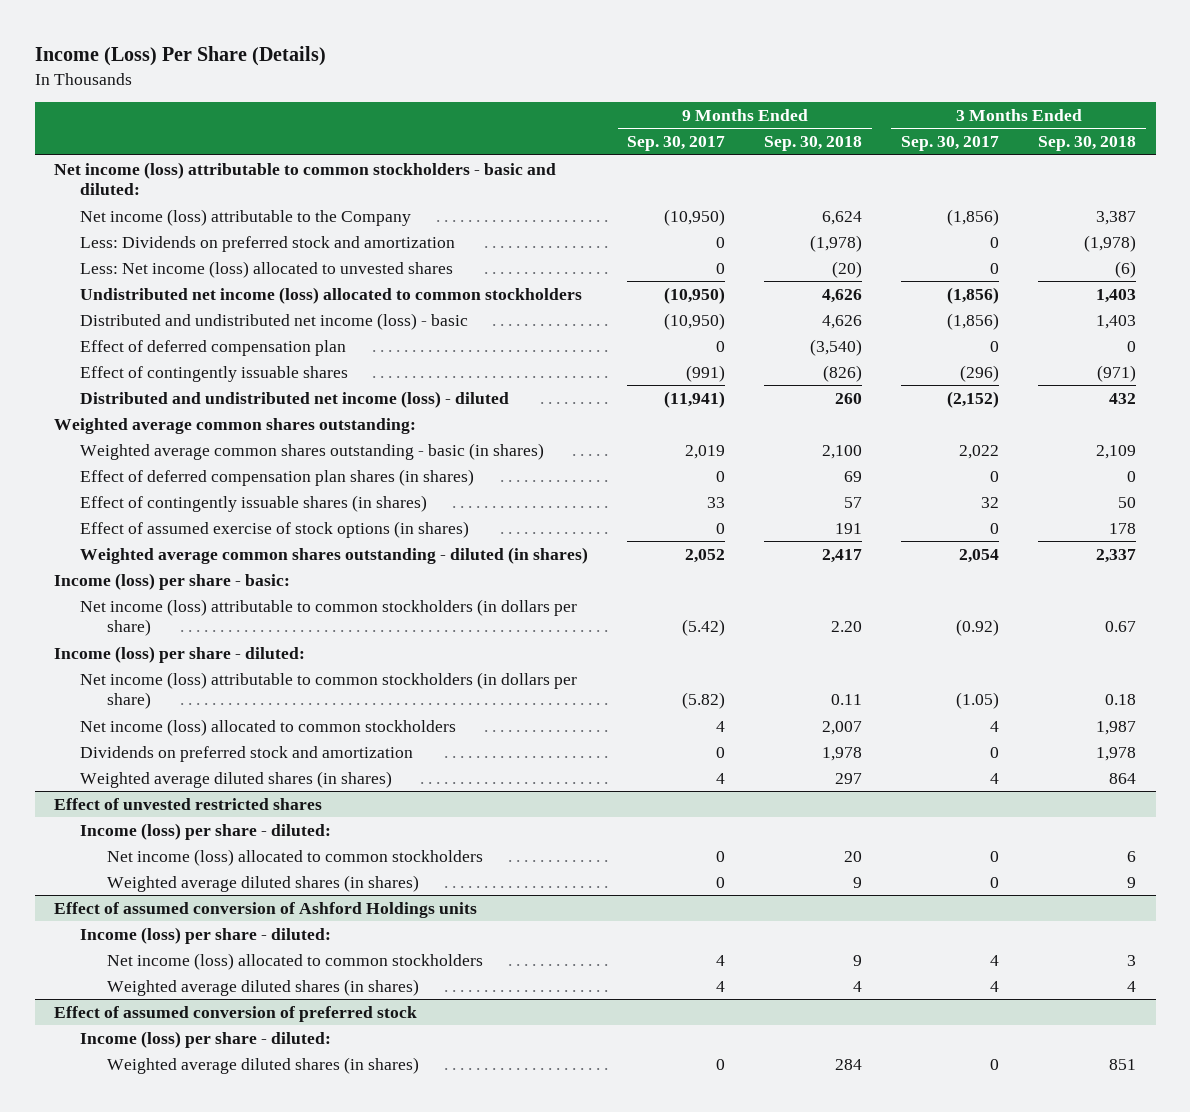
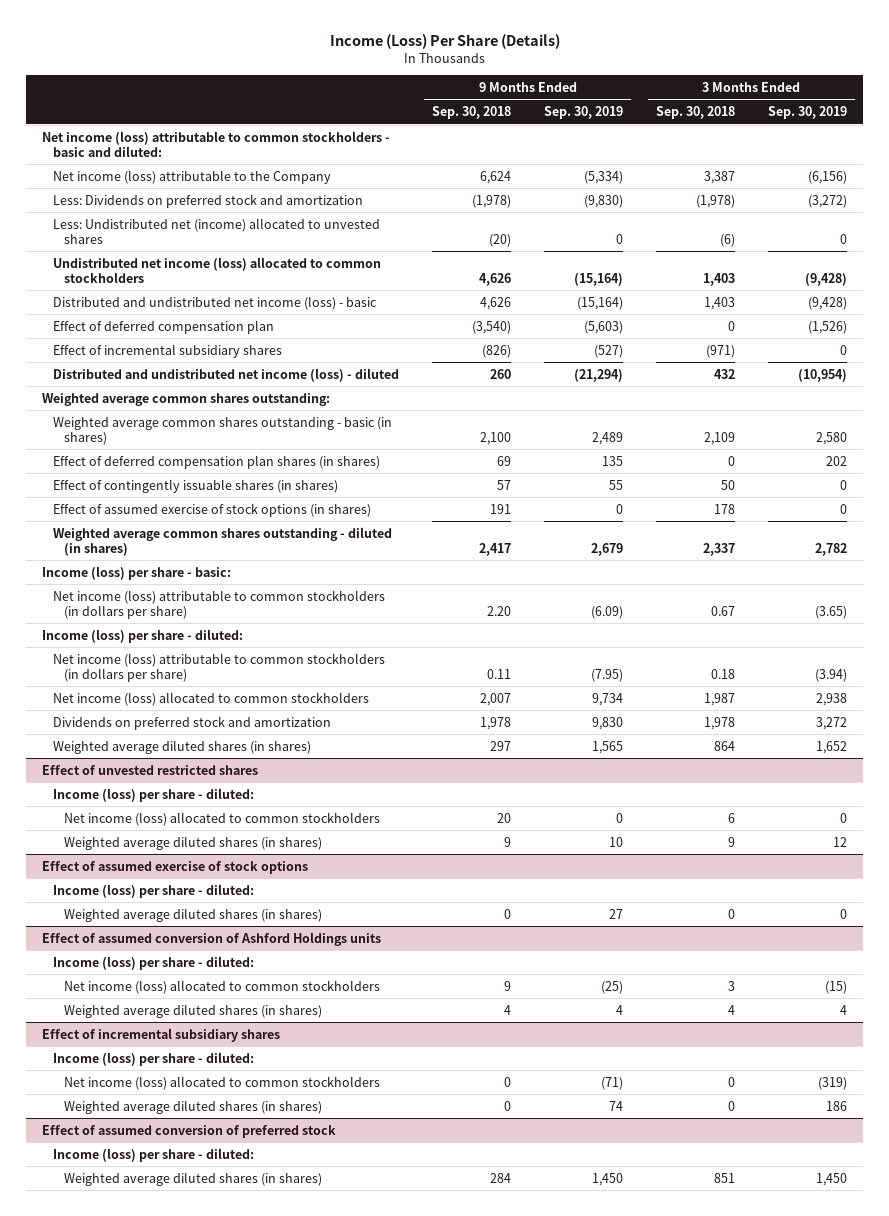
[627,136,726,152] Sep. 30, 2017 -> none
[901,136,1000,152] Sep. 30, 2017 -> none
none -> [544,106,624,120] Sep. 30, 2019
none -> [767,106,847,120] Sep. 30, 2019
[80,260,454,278] Less: Net income (loss) allocated to unvested shares -> [53,217,381,244] Less: Undistributed net (income) allocated to unvested shares
[80,365,349,382] Effect of contingently issuable shares -> [53,343,283,358] Effect of incremental subsidiary shares
none -> [42,860,309,874] Effect of assumed exercise of stock options
none -> [53,883,255,898] Income (loss) per share - diluted:
none -> [64,907,323,922] Weighted average diluted shares (in shares)
none -> [42,1027,281,1042] Effect of incremental subsidiary shares
none -> [53,1051,255,1066] Income (loss) per share - diluted:
none -> [64,1075,381,1090] Net income (loss) allocated to common stockholders
none -> [64,1099,323,1114] Weighted average diluted shares (in shares)

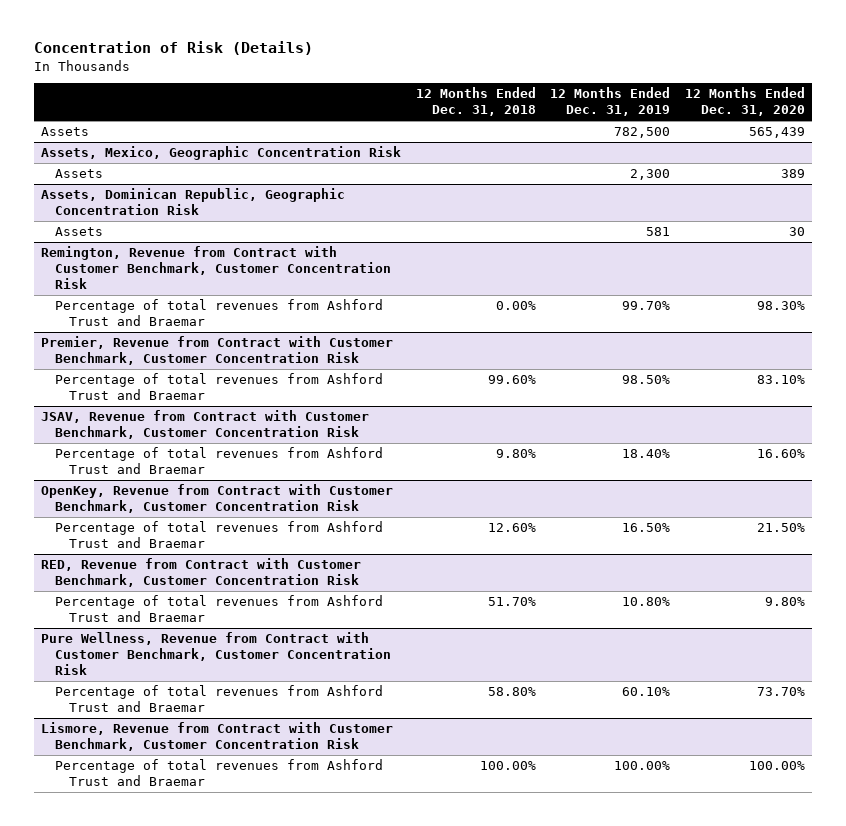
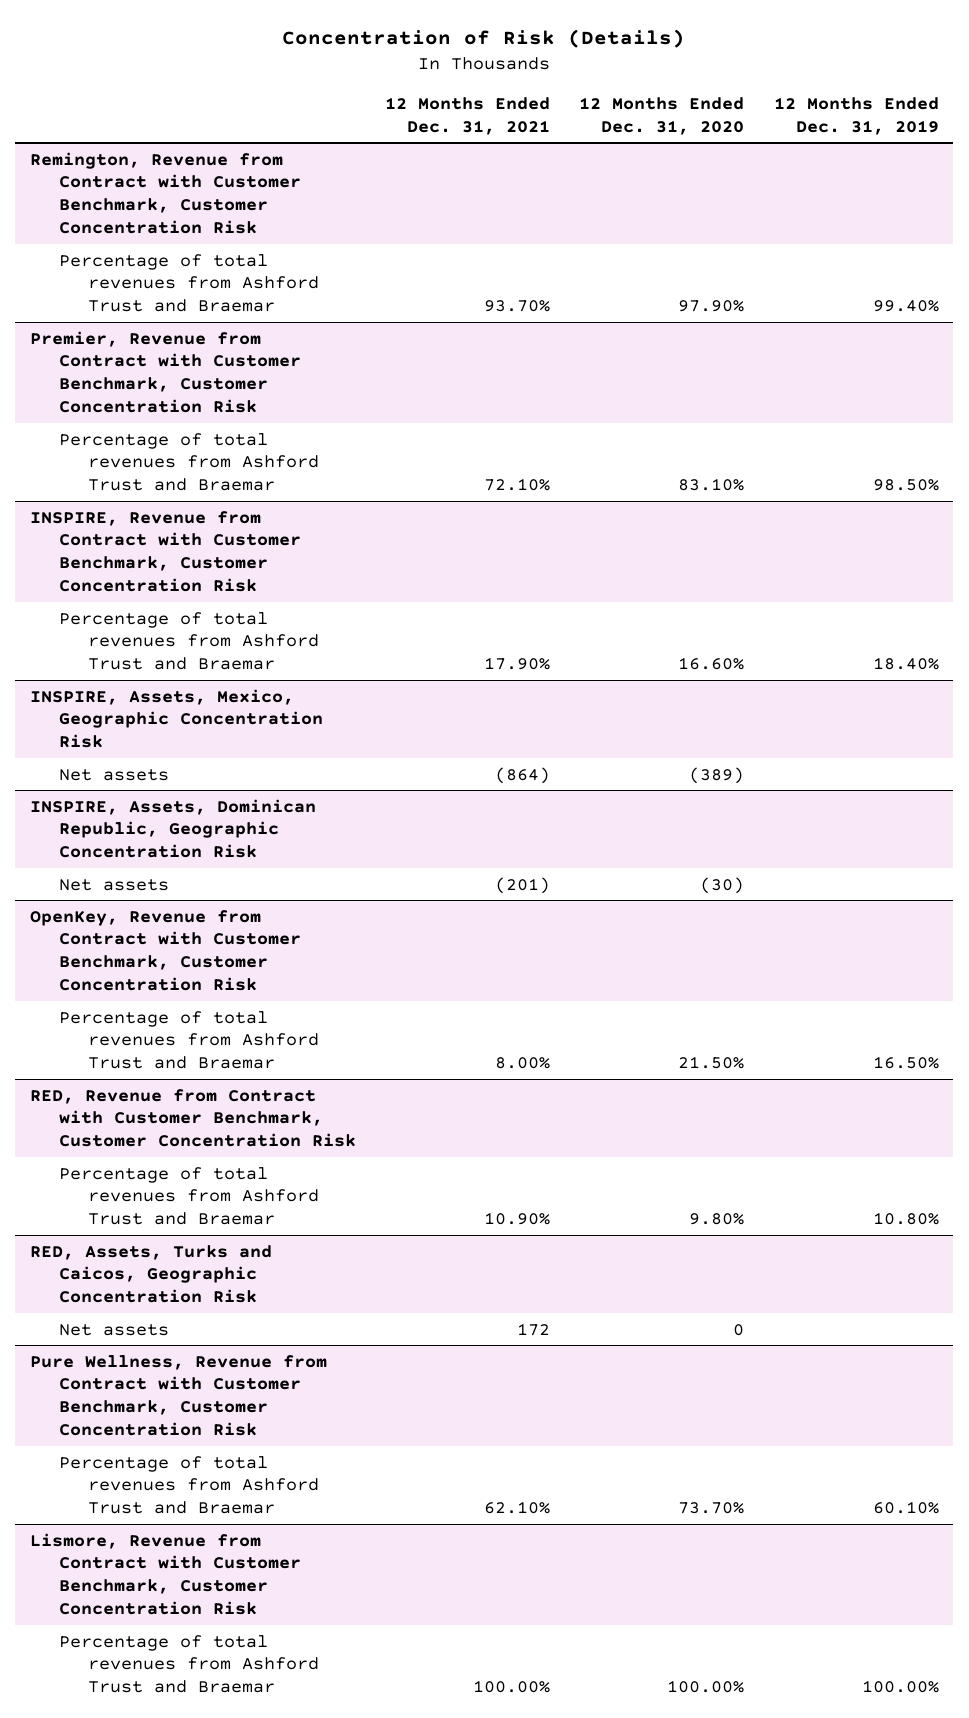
[415,87,536,117] 12 Months Ended Dec. 31, 2018 -> none
none -> [385,96,551,135] 12 Months Ended Dec. 31, 2021
[40,126,89,136] Assets -> none
[40,145,401,160] Assets, Mexico, Geographic Concentration Risk -> none
[55,168,104,178] Assets -> none
[40,187,345,216] Assets, Dominican Republic, Geographic Concentration Risk -> none
[55,226,104,236] Assets -> none
[622,300,671,310] 99.70% -> [872,300,939,313] 99.40%
[756,300,805,310] 98.30% -> [678,300,745,313] 97.90%
[40,409,369,440] JSAV, Revenue from Contract with Customer Benchmark, Customer Concentration Risk -> [29,510,301,593] INSPIRE, Revenue from Contract with Customer Benchmark, Customer Concentration Risk
none -> [29,688,323,749] INSPIRE, Assets, Mexico, Geographic Concentration Risk
none -> [58,768,169,781] Net assets
none -> [29,798,316,859] INSPIRE, Assets, Dominican Republic, Geographic Concentration Risk
none -> [58,878,169,891] Net assets
none -> [29,1244,272,1304] RED, Assets, Turks and Caicos, Geographic Concentration Risk
none -> [58,1323,169,1336] Net assets

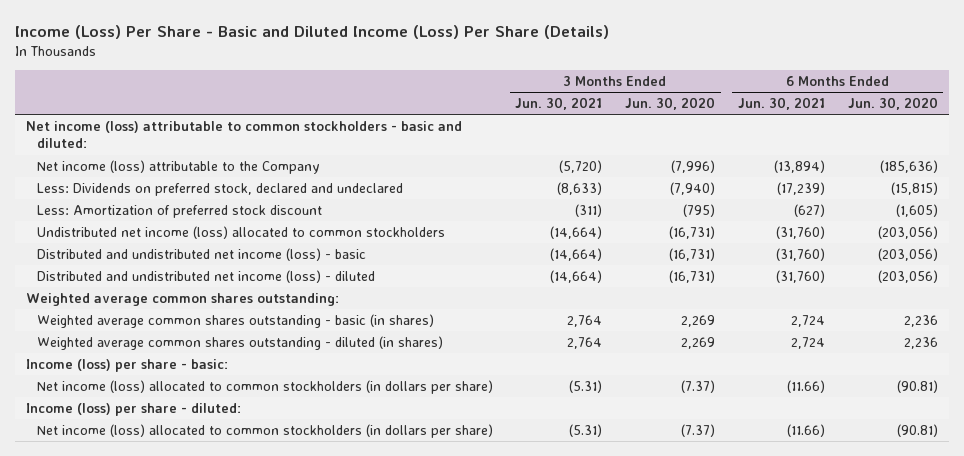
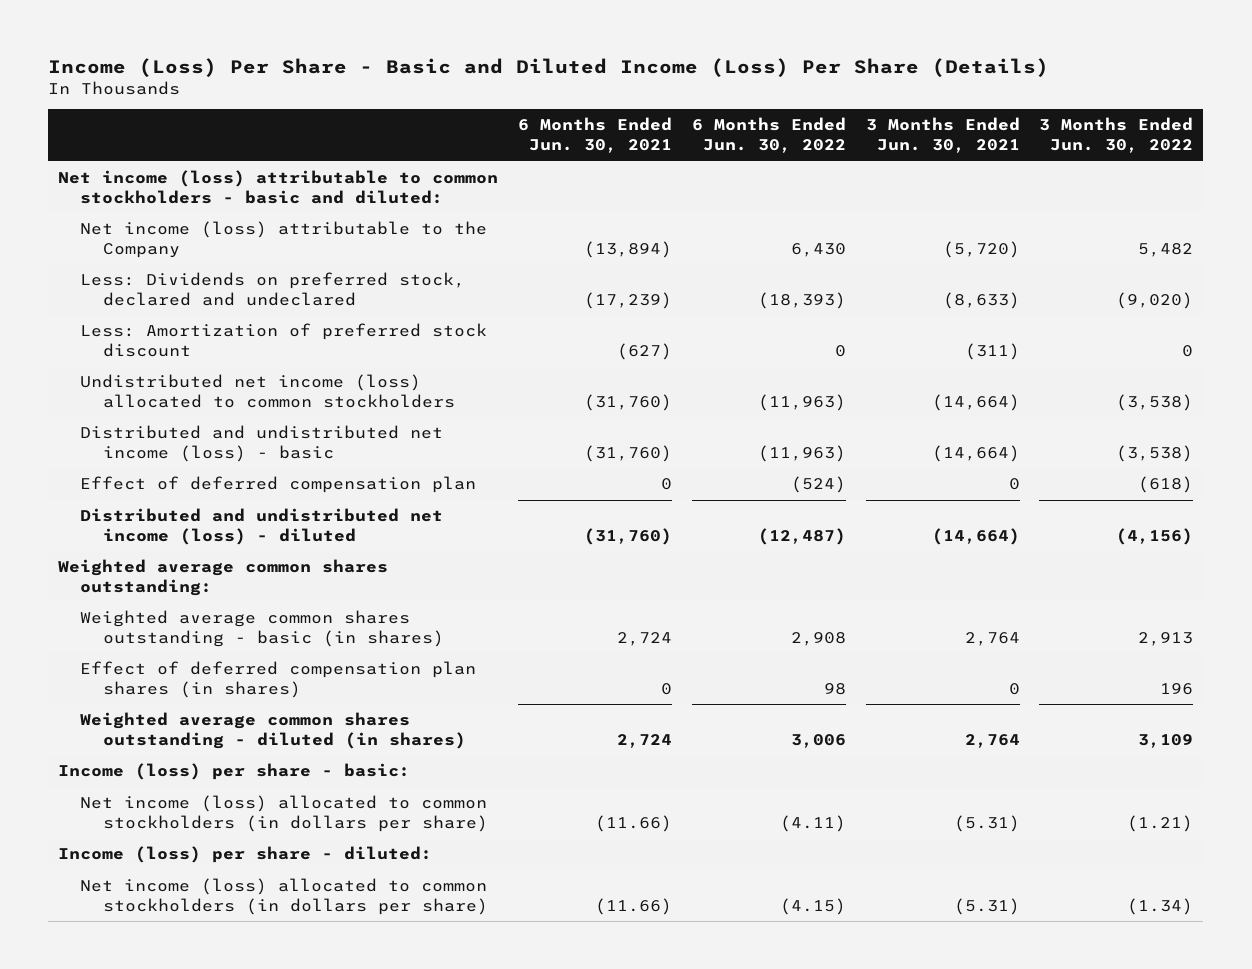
[625,96,716,110] Jun. 30, 2020 -> none
[847,96,938,110] Jun. 30, 2020 -> none
none -> [691,117,846,154] 6 Months Ended Jun. 30, 2022
none -> [1039,117,1194,154] 3 Months Ended Jun. 30, 2022
none -> [80,476,477,494] Effect of deferred compensation plan
none -> [80,661,477,699] Effect of deferred compensation plan shares (in shares)

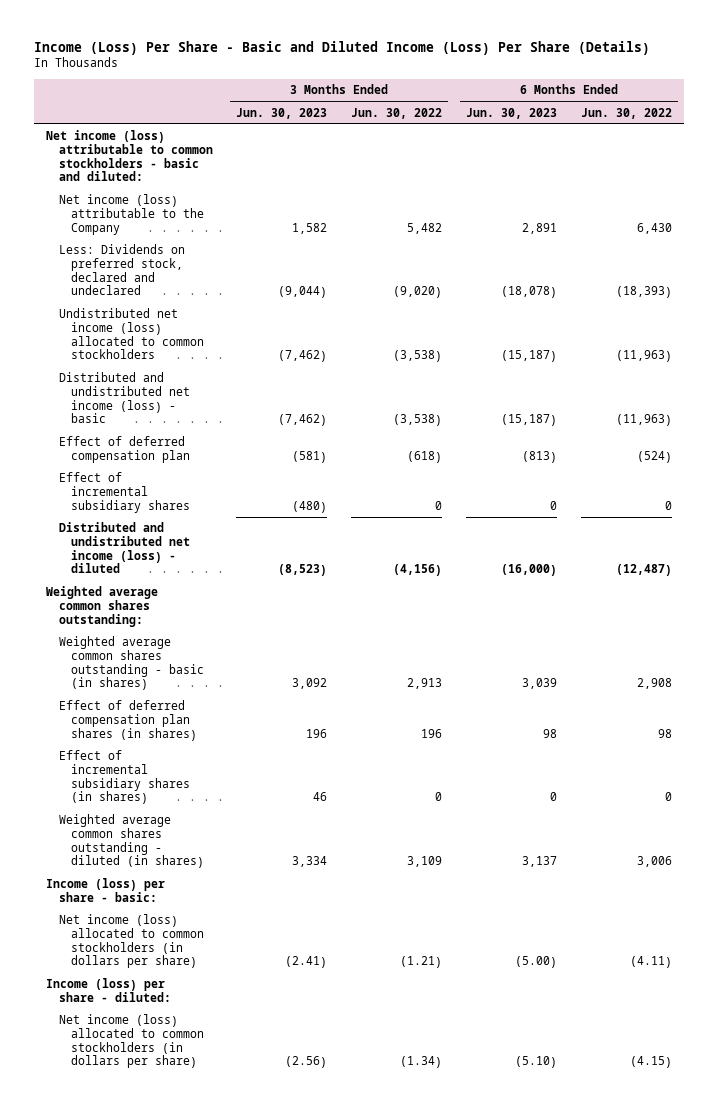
[518,117,673,154] 6 Months Ended Jun. 30, 2021 -> none
[865,117,1020,154] 3 Months Ended Jun. 30, 2021 -> none
none -> [236,107,328,119] Jun. 30, 2023
none -> [465,107,557,119] Jun. 30, 2023
[80,323,488,358] Less: Amortization of preferred stock discount -> none
none -> [58,472,191,513] Effect of incremental subsidiary shares
none -> [58,750,191,805] Effect of incremental subsidiary shares (in shares)

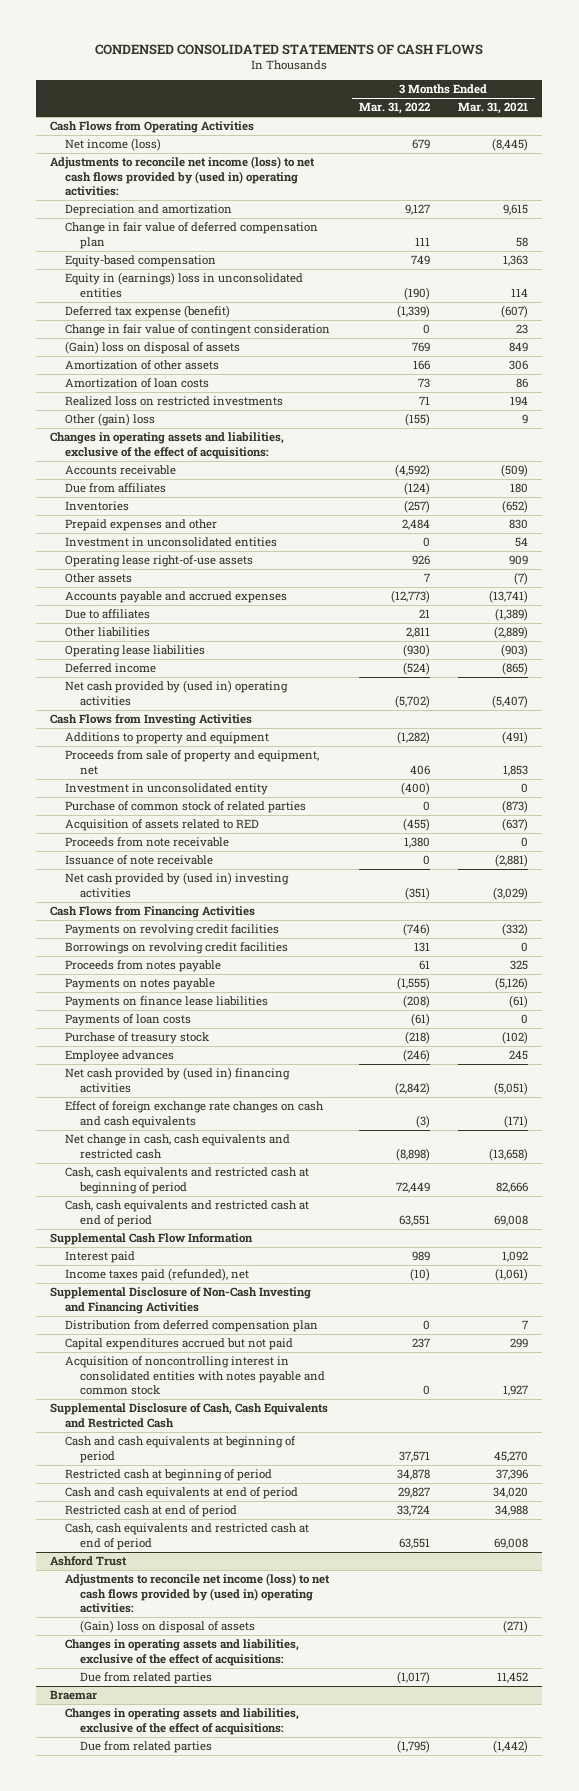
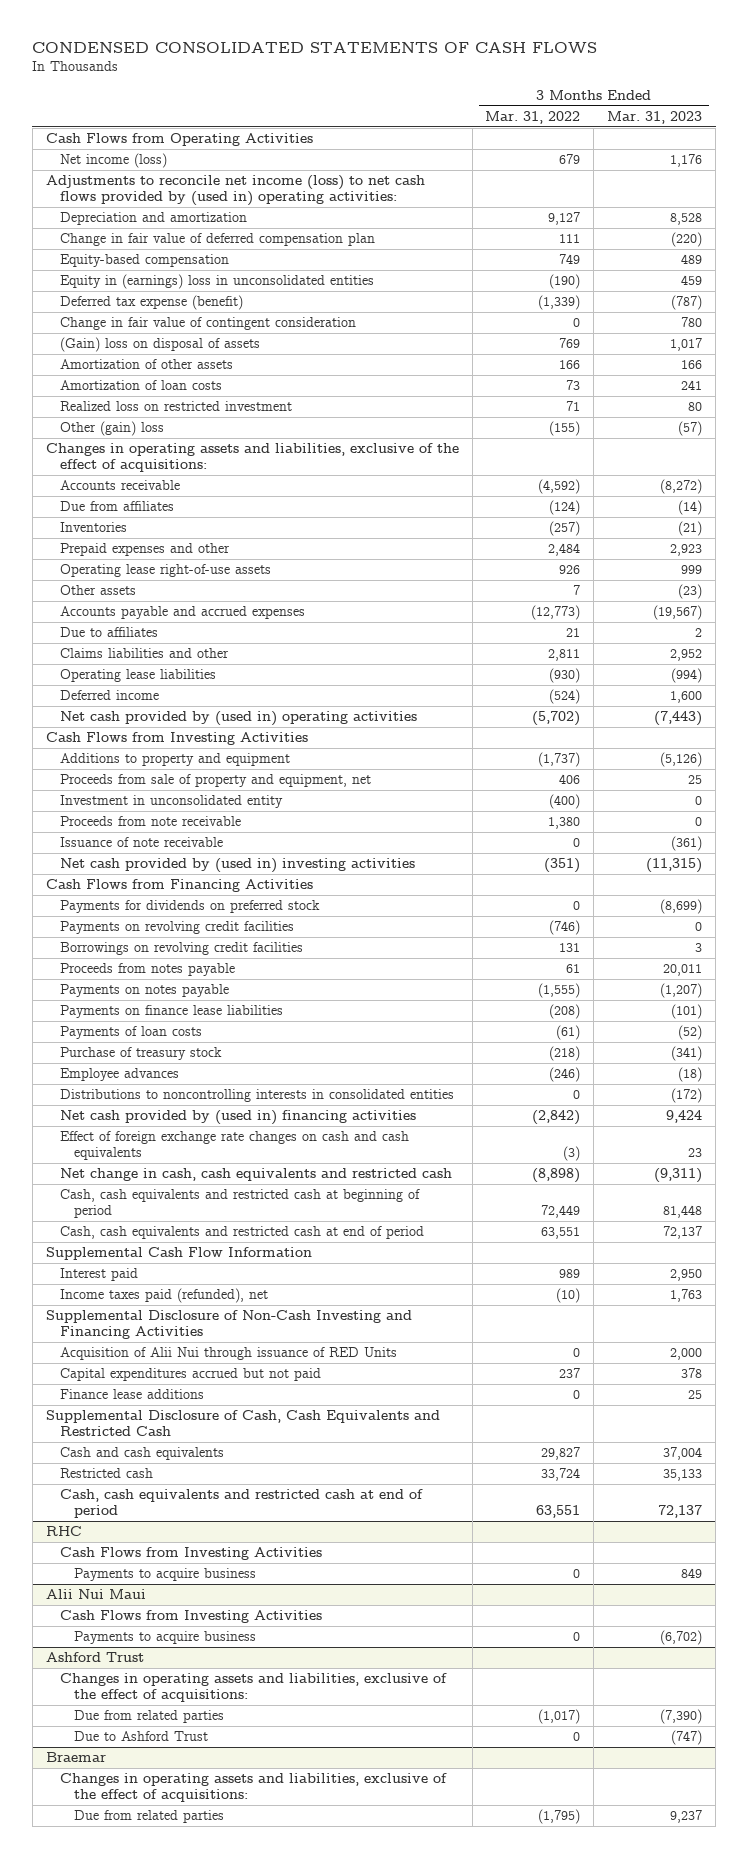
[458,102,529,115] Mar. 31, 2021 -> none
none -> [607,110,703,124] Mar. 31, 2023
[65,396,284,407] Realized loss on restricted investments -> [59,401,292,412] Realized loss on restricted investment
[65,537,278,548] Investment in unconsolidated entities -> none
[65,627,151,638] Other liabilities -> [59,648,229,659] Claims liabilities and other
[396,731,430,745] (1,282) -> [538,752,581,768] (1,737)
[65,801,307,814] Purchase of common stock of related parties -> none
[65,819,260,832] Acquisition of assets related to RED -> none
none -> [59,900,320,914] Payments for dividends on preferred stock
none -> [59,1089,454,1103] Distributions to noncontrolling interests in consolidated entities
[65,1320,319,1333] Distribution from deferred compensation plan -> none
none -> [59,1347,397,1361] Acquisition of Alii Nui through issuance of RED Units
[65,1356,325,1396] Acquisition of noncontrolling interest in consolidated entities with notes payable and common stock -> none
none -> [59,1389,204,1400] Finance lease additions
[65,1487,299,1500] Cash and cash equivalents at end of period -> none
[65,1505,238,1518] Restricted cash at end of period -> none
[65,1436,297,1463] Cash and cash equivalents at beginning of period -> [59,1447,224,1461] Cash and cash equivalents
[398,1450,430,1462] 37,571 -> [541,1447,581,1461] 29,827
[65,1469,273,1482] Restricted cash at beginning of period -> [59,1468,153,1479] Restricted cash
[396,1469,430,1481] 34,878 -> [541,1468,581,1482] 33,724
none -> [45,1526,82,1537] RHC
none -> [59,1547,322,1561] Cash Flows from Investing Activities
none -> [73,1568,256,1582] Payments to acquire business
none -> [45,1589,146,1600] Alii Nui Maui
none -> [59,1610,322,1624] Cash Flows from Investing Activities
none -> [73,1631,256,1645] Payments to acquire business
[65,1573,331,1614] Adjustments to reconcile net income (loss) to net cash flows provided by (used in) operating activities: -> none
[79,1620,255,1634] (Gain) loss on disposal of assets -> none
none -> [73,1731,208,1742] Due to Ashford Trust

